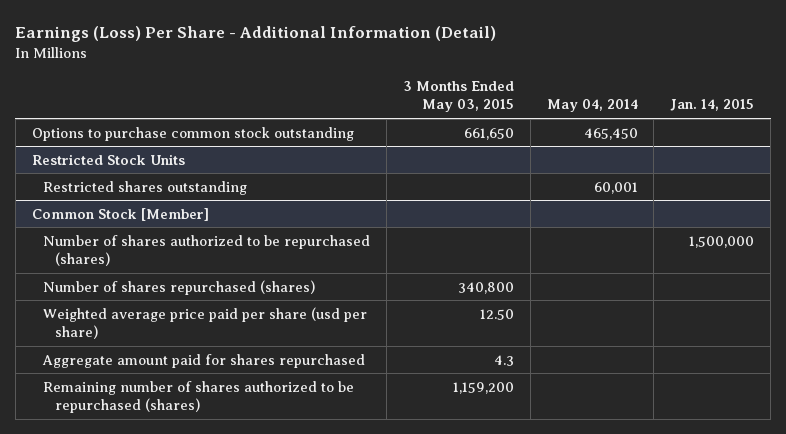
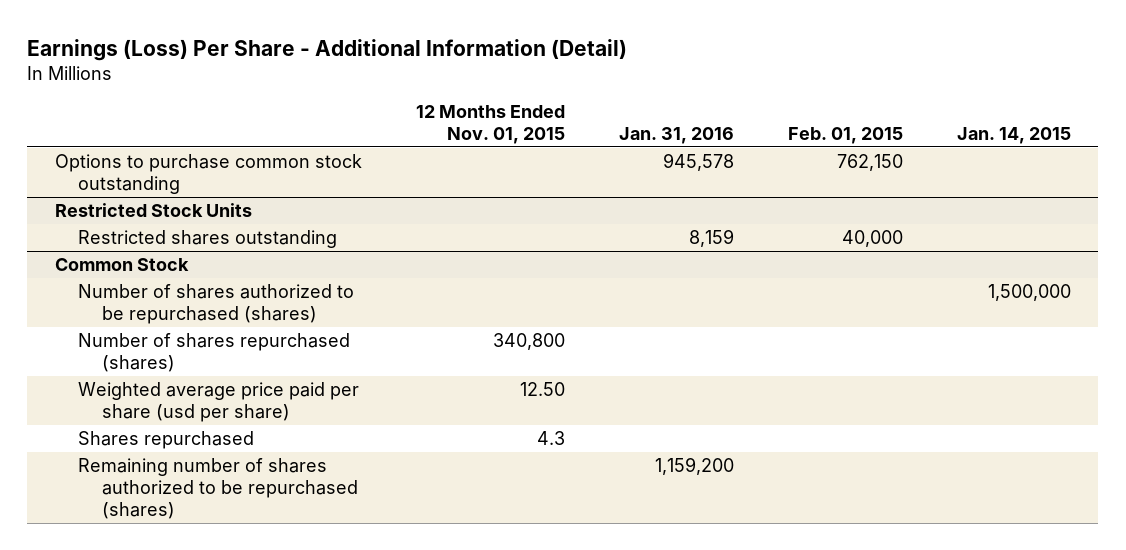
[402,80,514,113] 3 Months Ended May 03, 2015 -> none
[546,99,638,113] May 04, 2014 -> none
none -> [415,105,565,145] 12 Months Ended Nov. 01, 2015
none -> [618,127,734,145] Jan. 31, 2016
none -> [787,127,903,145] Feb. 01, 2015
[31,207,209,221] Common Stock [Member] -> [54,257,189,271] Common Stock
[42,353,366,368] Aggregate amount paid for shares repurchased -> [78,430,255,449] Shares repurchased

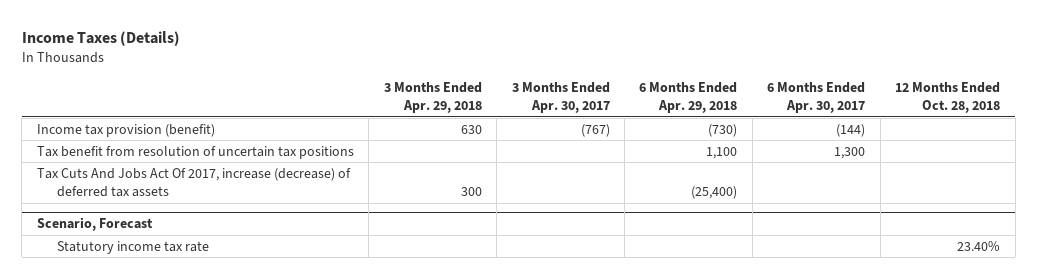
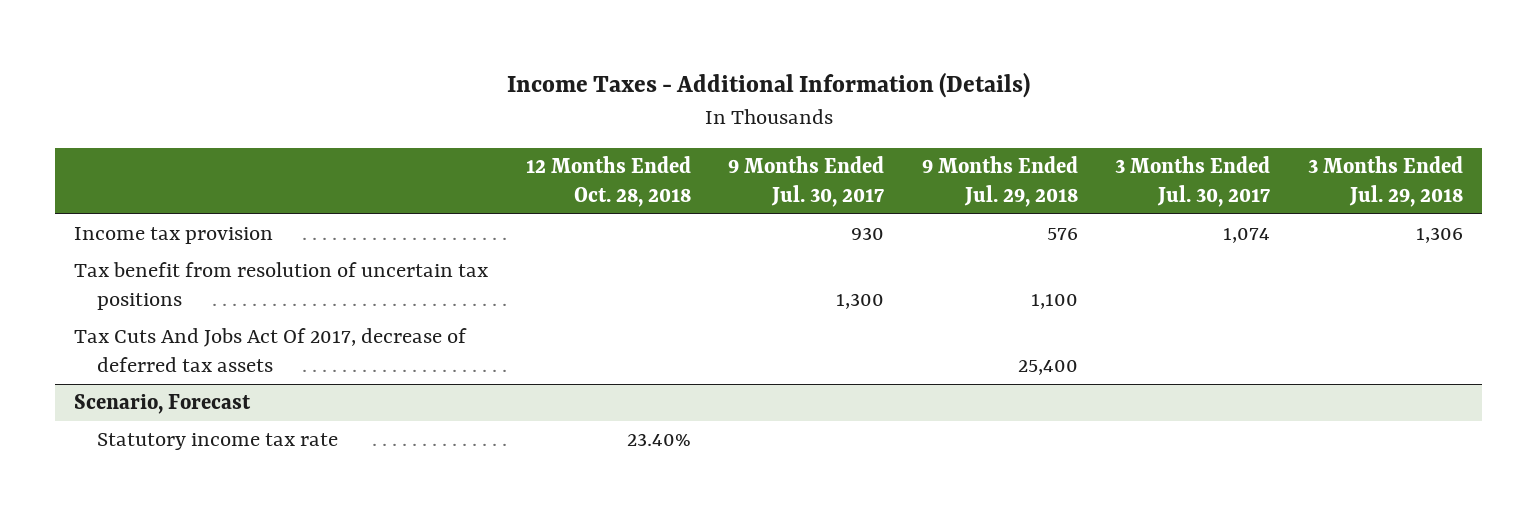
[21,31,180,47] Income Taxes (Details) -> [506,72,1030,99] Income Taxes - Additional Information (Details)
[383,82,482,114] 3 Months Ended Apr. 29, 2018 -> none
[511,82,610,114] 3 Months Ended Apr. 30, 2017 -> none
[639,82,738,114] 6 Months Ended Apr. 29, 2018 -> none
[767,82,866,114] 6 Months Ended Apr. 30, 2017 -> none
none -> [728,155,885,207] 9 Months Ended Jul. 30, 2017
none -> [921,155,1078,207] 9 Months Ended Jul. 29, 2018
none -> [1115,155,1271,207] 3 Months Ended Jul. 30, 2017
none -> [1307,155,1463,207] 3 Months Ended Jul. 29, 2018
[36,123,215,137] Income tax provision (benefit) -> [74,227,274,245] Income tax provision
[36,167,351,198] Tax Cuts And Jobs Act Of 2017, increase (decrease) of deferred tax assets -> [74,328,468,373] Tax Cuts And Jobs Act Of 2017, decrease of deferred tax assets

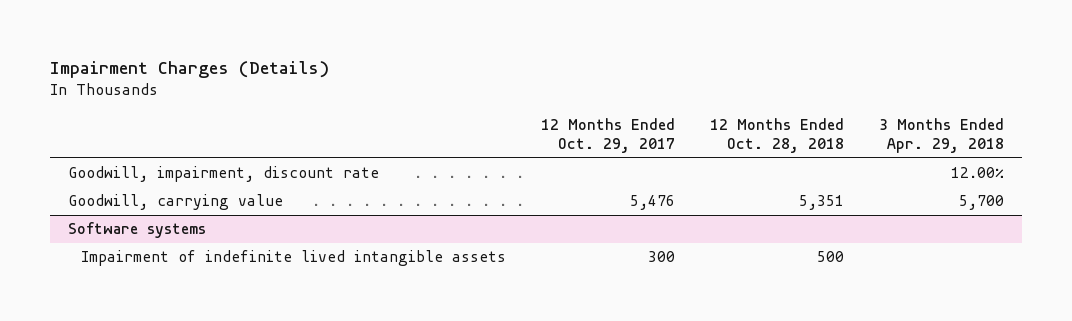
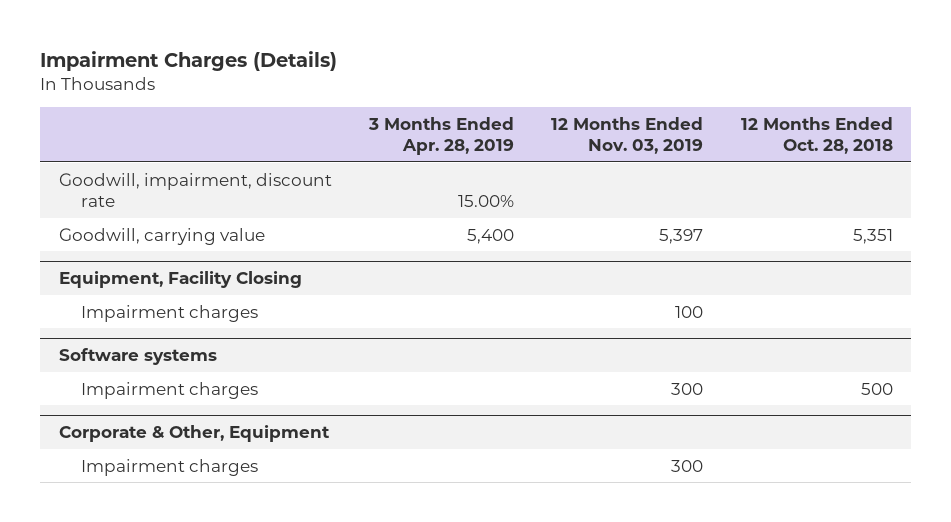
[541,118,676,153] 12 Months Ended Oct. 29, 2017 -> none
[879,118,1005,153] 3 Months Ended Apr. 29, 2018 -> none
none -> [367,116,514,156] 3 Months Ended Apr. 28, 2019
none -> [551,116,704,155] 12 Months Ended Nov. 03, 2019
none -> [58,271,302,289] Equipment, Facility Closing
none -> [81,304,259,322] Impairment charges
[81,250,507,267] Impairment of indefinite lived intangible assets -> [81,381,259,399] Impairment charges
none -> [58,425,330,443] Corporate & Other, Equipment
none -> [81,458,259,476] Impairment charges

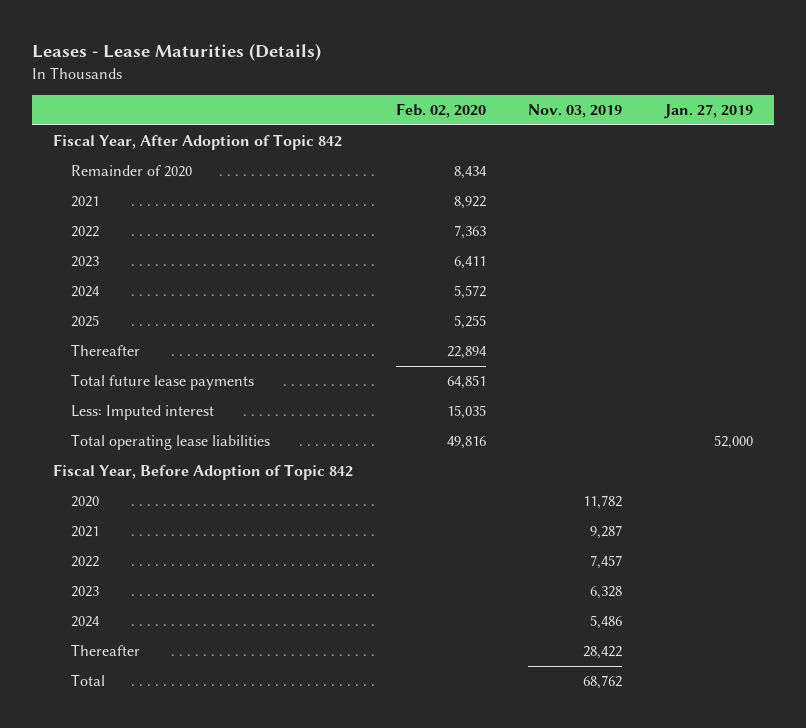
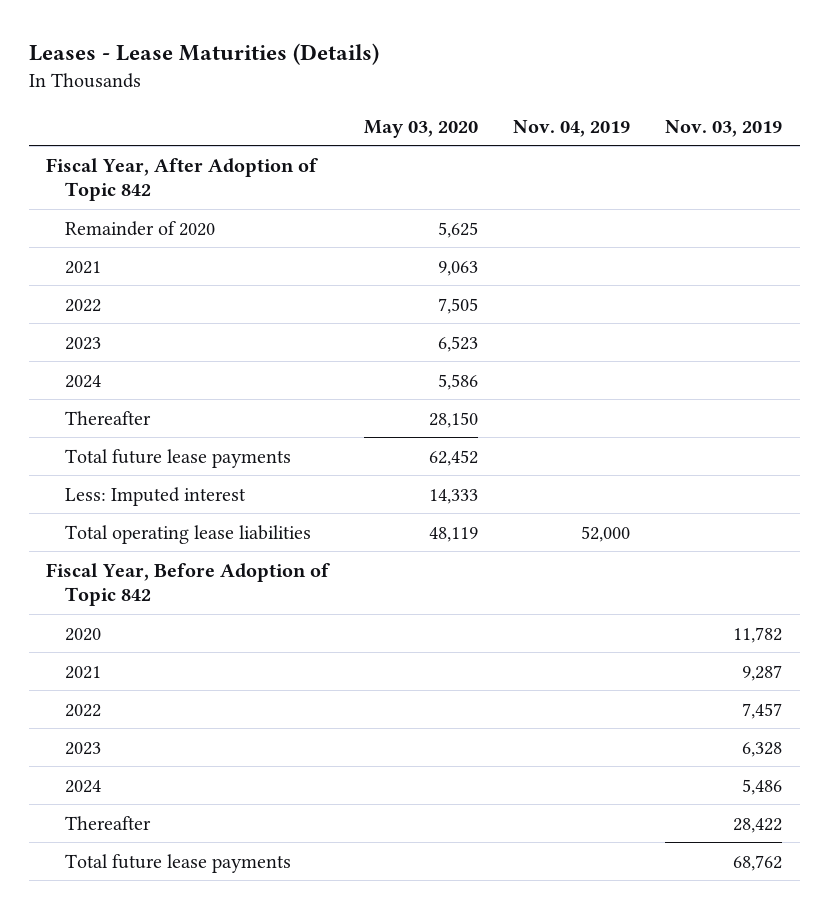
[395,102,486,118] Feb. 02, 2020 -> none
[663,103,753,119] Jan. 27, 2019 -> none
none -> [364,119,479,138] May 03, 2020
none -> [513,119,631,137] Nov. 04, 2019
[70,315,99,328] 2025 -> none
[70,674,105,687] Total -> [64,853,291,873] Total future lease payments

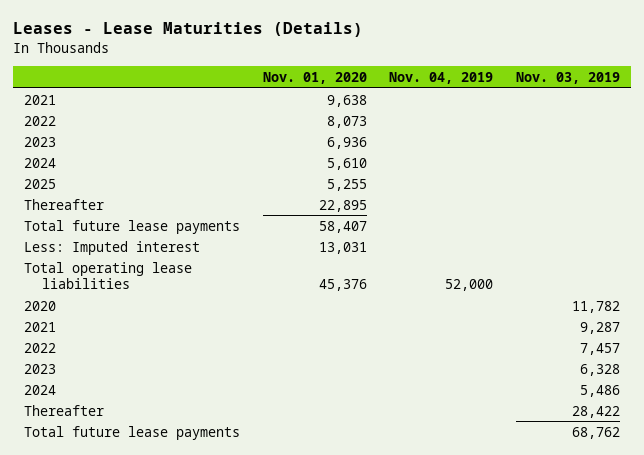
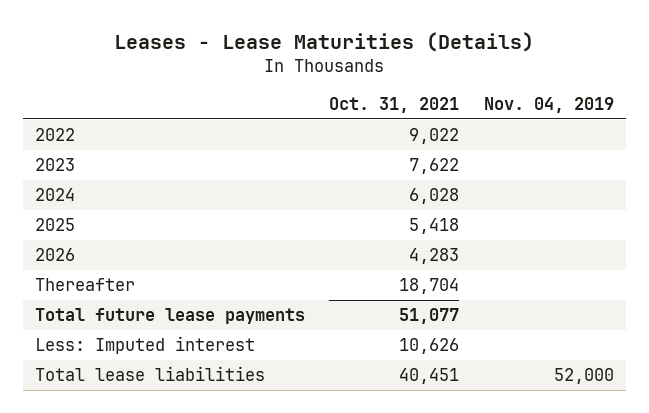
[262,71,367,84] Nov. 01, 2020 -> none
[515,71,620,84] Nov. 03, 2019 -> none
none -> [329,96,460,113] Oct. 31, 2021
[24,94,57,105] 2021 -> none
none -> [35,248,76,262] 2026
[24,300,57,311] 2020 -> none
[24,321,57,332] 2021 -> none
[24,342,57,353] 2022 -> none
[24,363,57,374] 2023 -> none
[24,384,57,395] 2024 -> none
[24,404,105,416] Thereafter -> none
[24,425,241,440] Total future lease payments -> none
[24,261,193,289] Total operating lease liabilities -> [35,366,266,382] Total lease liabilities

